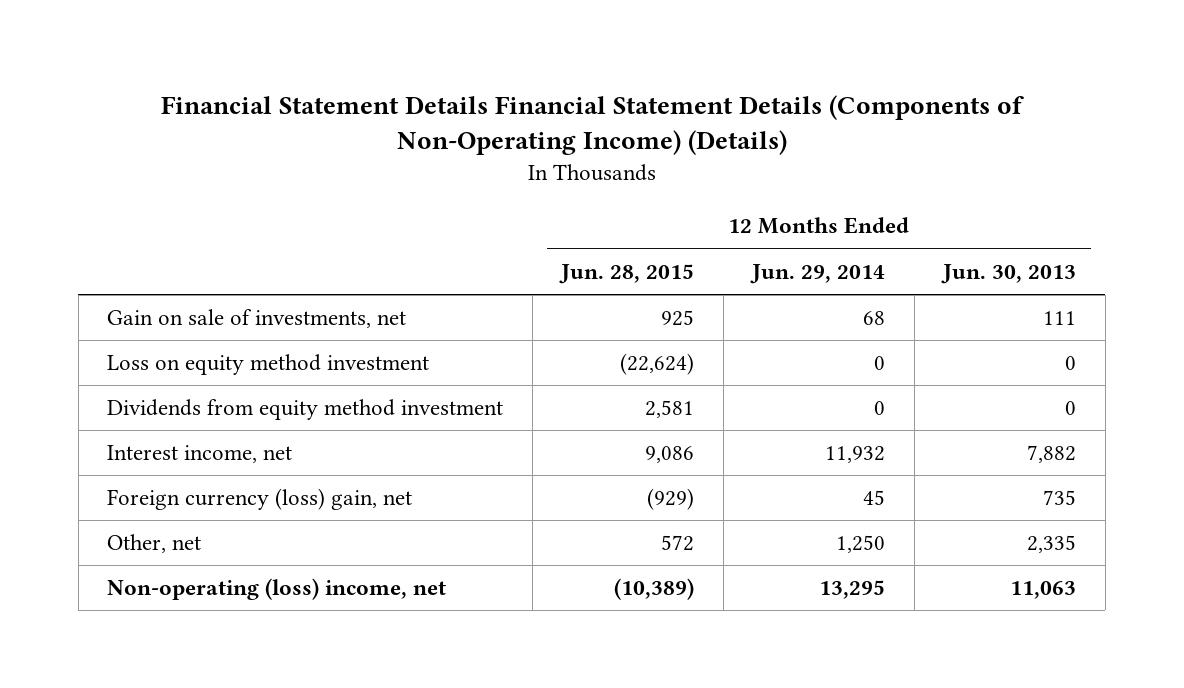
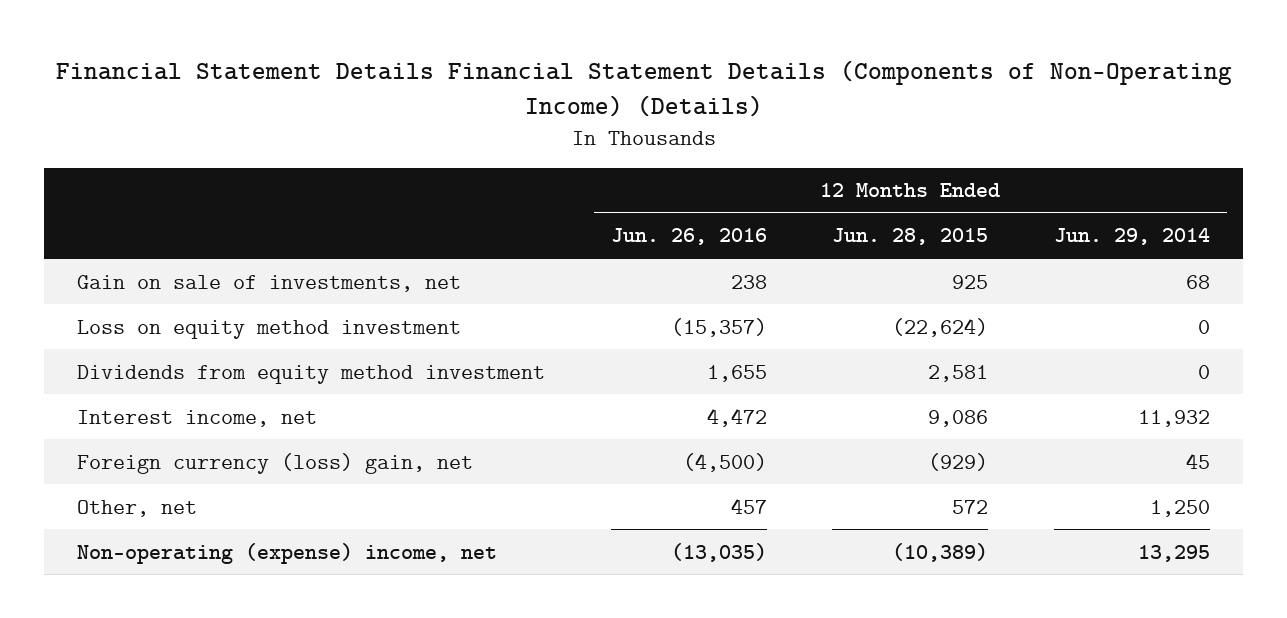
[941,263,1077,284] Jun. 30, 2013 -> none
none -> [610,228,767,246] Jun. 26, 2016
[107,578,447,601] Non-operating (loss) income, net -> [76,542,497,564] Non-operating (expense) income, net

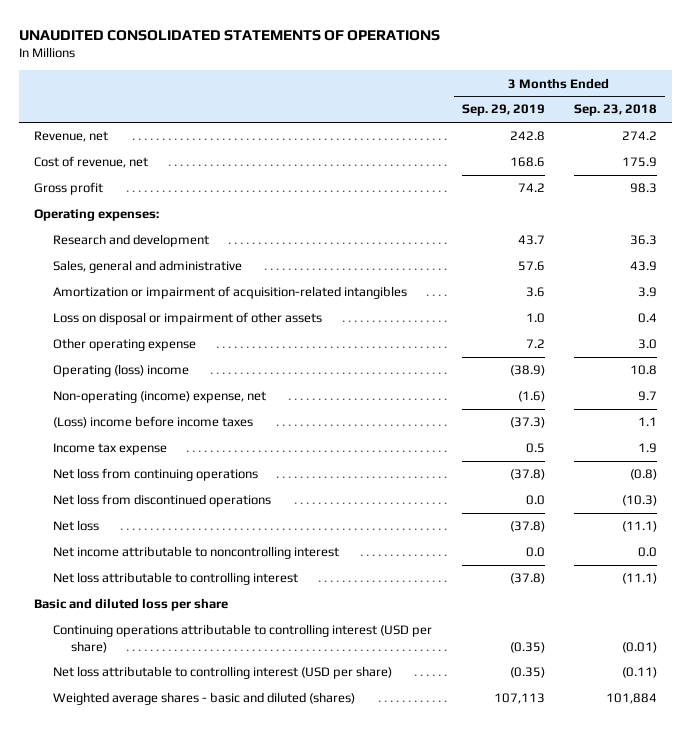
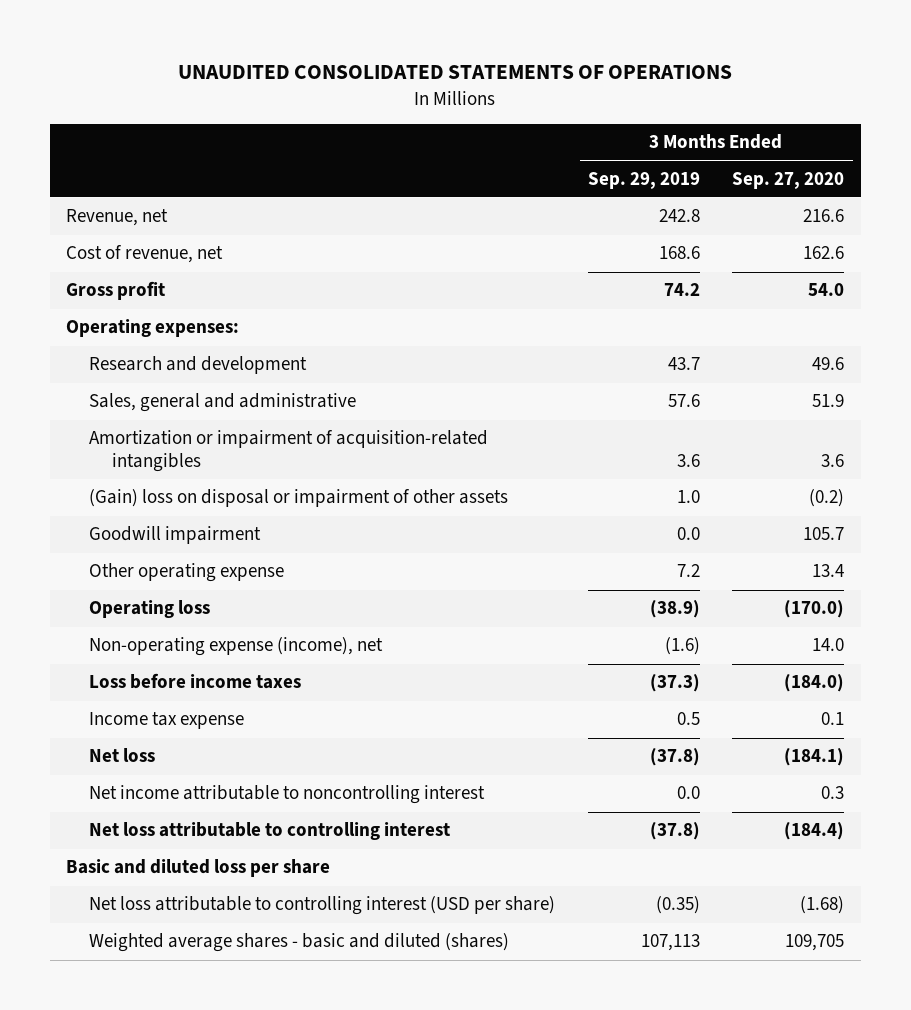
[574,104,658,117] Sep. 23, 2018 -> none
none -> [732,171,845,189] Sep. 27, 2020
[52,312,322,326] Loss on disposal or impairment of other assets -> [89,489,509,508] (Gain) loss on disposal or impairment of other assets
none -> [89,526,262,545] Goodwill impairment
[52,364,189,378] Operating (loss) income -> [89,600,211,619] Operating loss
[52,391,266,404] Non-operating (income) expense, net -> [89,637,384,657] Non-operating expense (income), net
[52,416,253,429] (Loss) income before income taxes -> [89,673,302,690] Loss before income taxes
[52,468,258,482] Net loss from continuing operations -> none
[52,494,271,508] Net loss from discontinued operations -> none
[52,624,432,653] Continuing operations attributable to controlling interest (USD per share) -> none

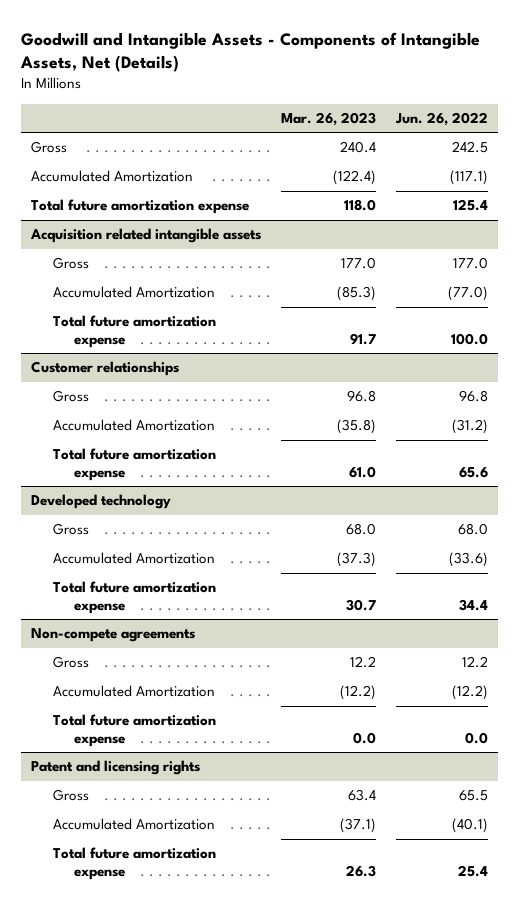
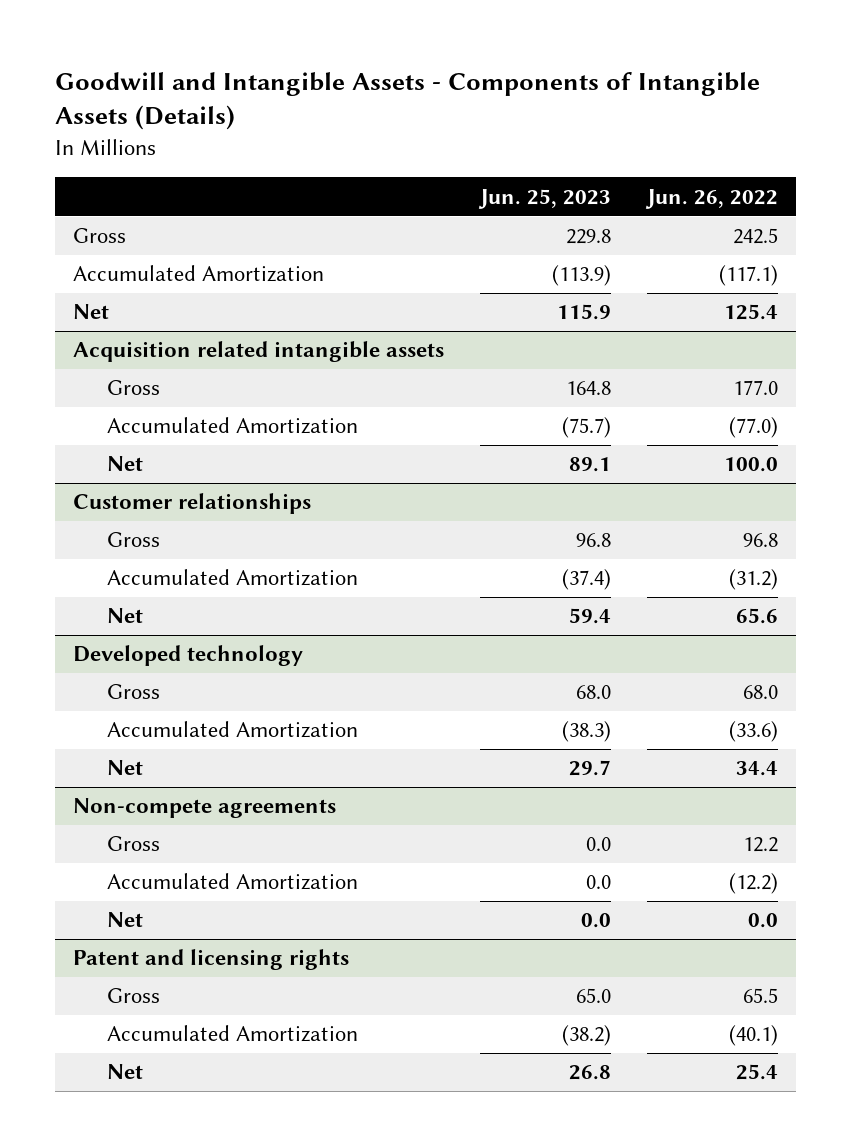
[20,31,481,73] Goodwill and Intangible Assets - Components of Intangible Assets, Net (Details) -> [54,71,760,131] Goodwill and Intangible Assets - Components of Intangible Assets (Details)
[281,111,377,126] Mar. 26, 2023 -> none
none -> [477,188,611,209] Jun. 25, 2023
[31,199,250,215] Total future amortization expense -> [72,304,109,320] Net
[52,315,216,348] Total future amortization expense -> [107,456,144,472] Net
[52,448,216,481] Total future amortization expense -> [107,608,144,624] Net
[52,581,216,614] Total future amortization expense -> [107,760,144,776] Net
[52,714,216,747] Total future amortization expense -> [107,912,144,928] Net
[52,847,216,880] Total future amortization expense -> [107,1064,144,1080] Net

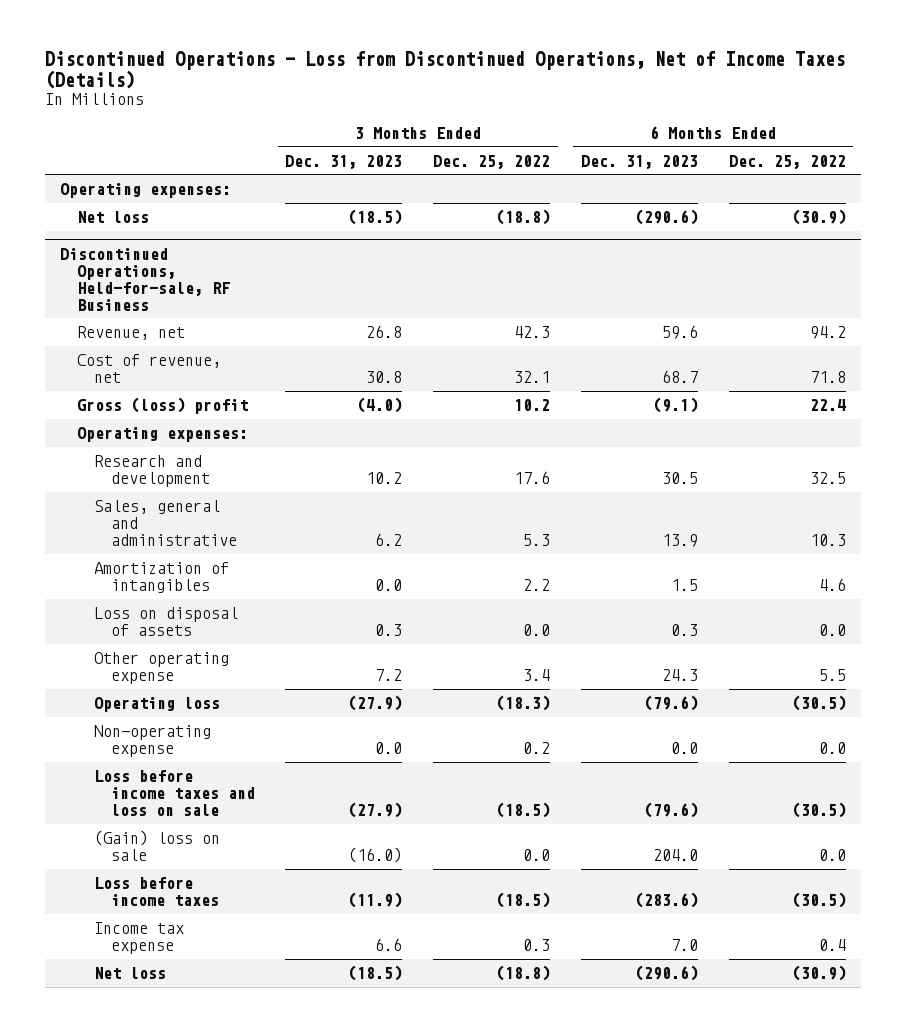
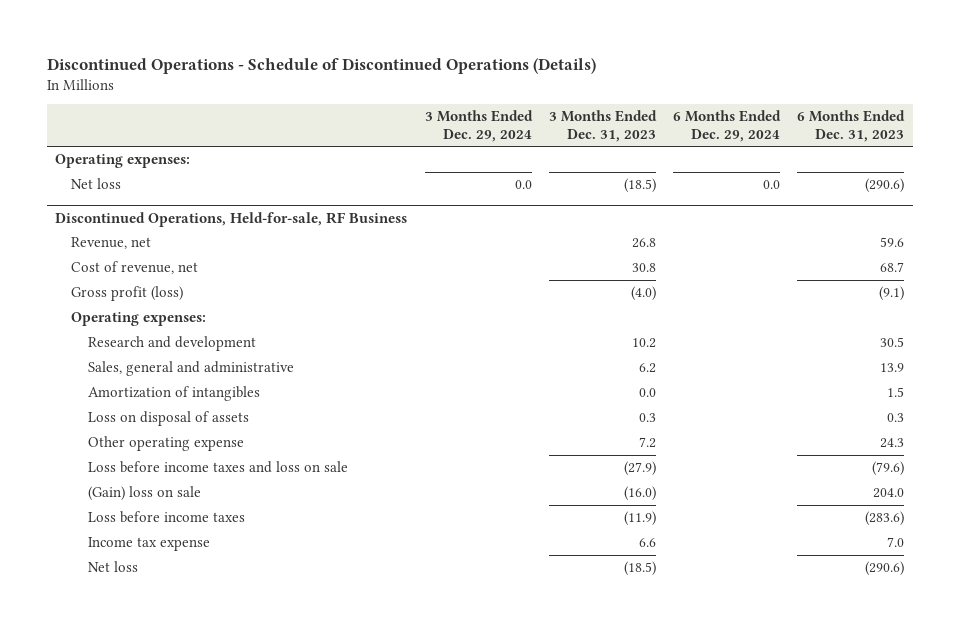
[44,50,845,89] Discontinued Operations - Loss from Discontinued Operations, Net of Income Taxes (Details) -> [46,57,596,74] Discontinued Operations - Schedule of Discontinued Operations (Details)
[433,154,551,169] Dec. 25, 2022 -> none
[728,154,846,169] Dec. 25, 2022 -> none
none -> [424,110,533,142] 3 Months Ended Dec. 29, 2024
none -> [673,110,782,142] 6 Months Ended Dec. 29, 2024
[76,397,248,415] Gross (loss) profit -> [71,286,184,302] Gross profit (loss)
[93,697,220,713] Operating loss -> none
[93,725,211,758] Non-operating expense -> none

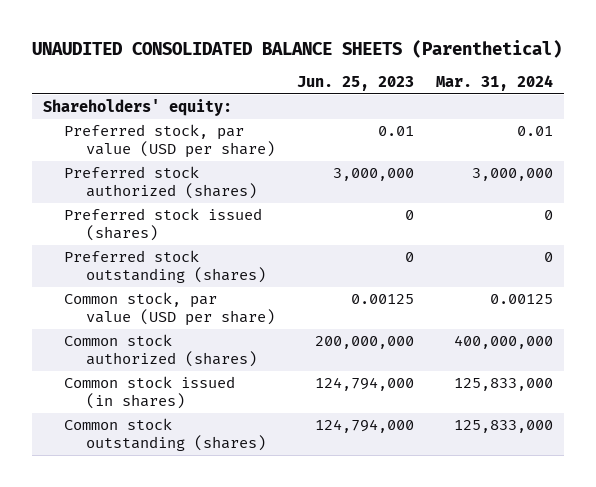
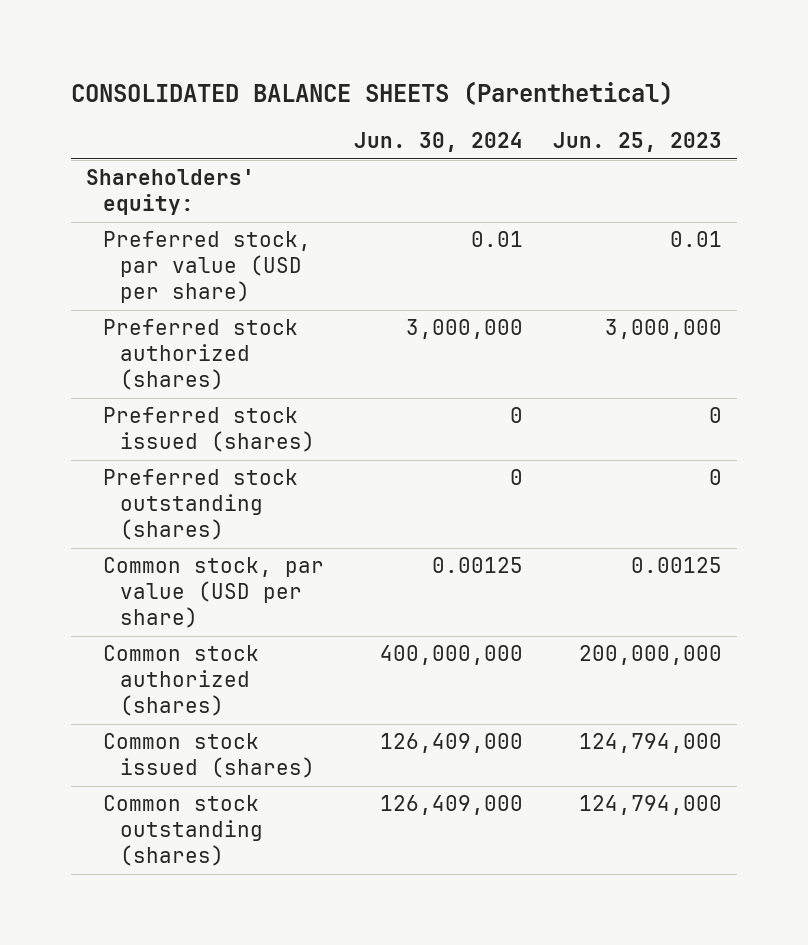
[32,40,563,59] UNAUDITED CONSOLIDATED BALANCE SHEETS (Parenthetical) -> [70,81,673,106] CONSOLIDATED BALANCE SHEETS (Parenthetical)
[435,75,553,92] Mar. 31, 2024 -> none
none -> [354,132,524,153] Jun. 30, 2024
[64,376,236,410] Common stock issued (in shares) -> [102,733,316,779] Common stock issued (shares)

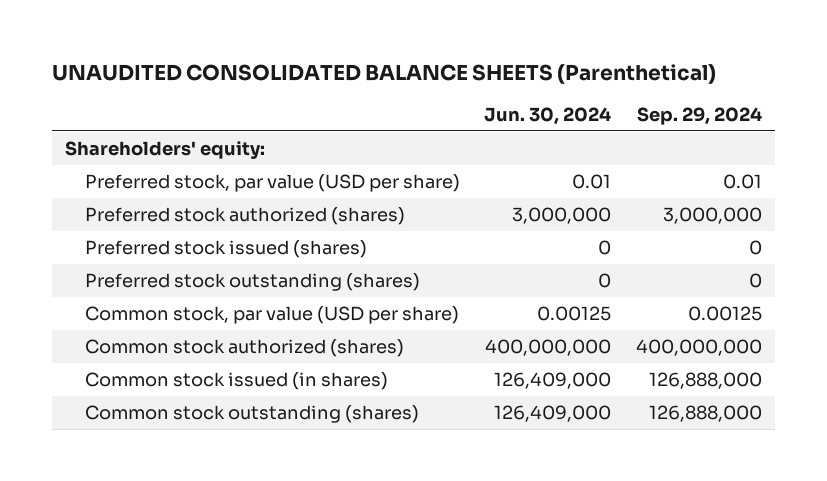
[70,81,673,106] CONSOLIDATED BALANCE SHEETS (Parenthetical) -> [52,63,717,84] UNAUDITED CONSOLIDATED BALANCE SHEETS (Parenthetical)
[553,132,723,153] Jun. 25, 2023 -> none
none -> [637,106,763,125] Sep. 29, 2024
[102,733,316,779] Common stock issued (shares) -> [84,372,388,391] Common stock issued (in shares)

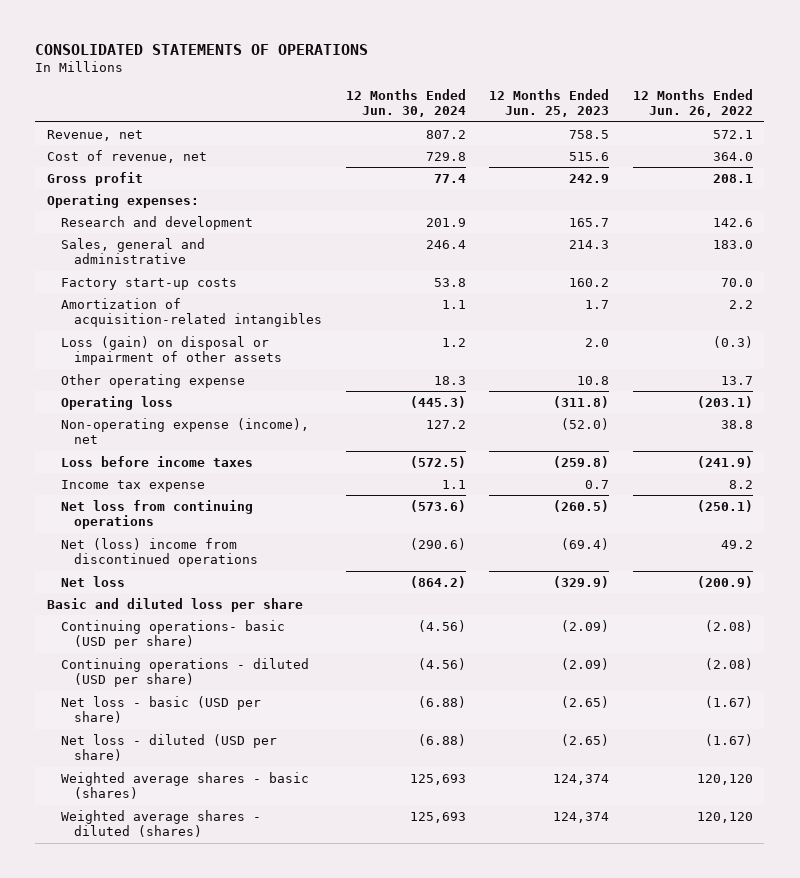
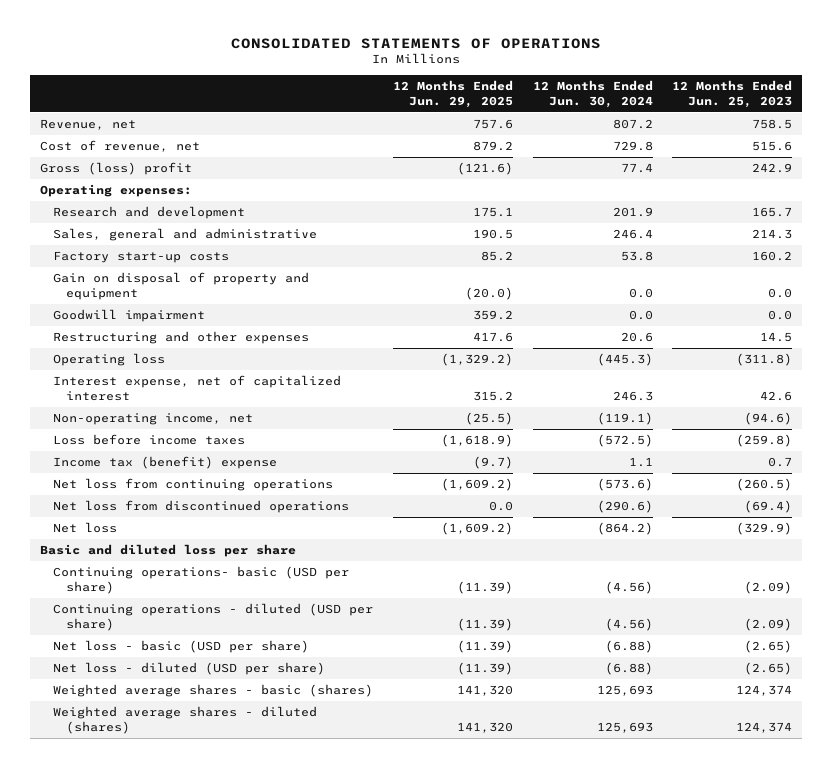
[632,88,753,118] 12 Months Ended Jun. 26, 2022 -> none
none -> [392,80,513,108] 12 Months Ended Jun. 29, 2025
[47,171,144,186] Gross profit -> [39,162,192,176] Gross (loss) profit
[60,297,323,328] Amortization of acquisition-related intangibles -> none
[60,335,283,366] Loss (gain) on disposal or impairment of other assets -> none
[60,373,245,388] Other operating expense -> none
none -> [52,272,309,300] Gain on disposal of property and equipment
none -> [52,309,205,323] Goodwill impairment
none -> [52,331,309,345] Restructuring and other expenses
none -> [52,375,341,401] Interest expense, net of capitalized interest
[60,417,309,445] Non-operating expense (income), net -> [52,413,253,426] Non-operating income, net
[425,419,466,429] 127.2 -> [596,412,653,426] (119.1)
[561,417,610,430] (52.0) -> [744,412,793,426] (94.6)
[60,479,205,492] Income tax expense -> [52,456,277,470] Income tax (benefit) expense
[60,537,259,568] Net (loss) income from discontinued operations -> [52,500,349,514] Net loss from discontinued operations

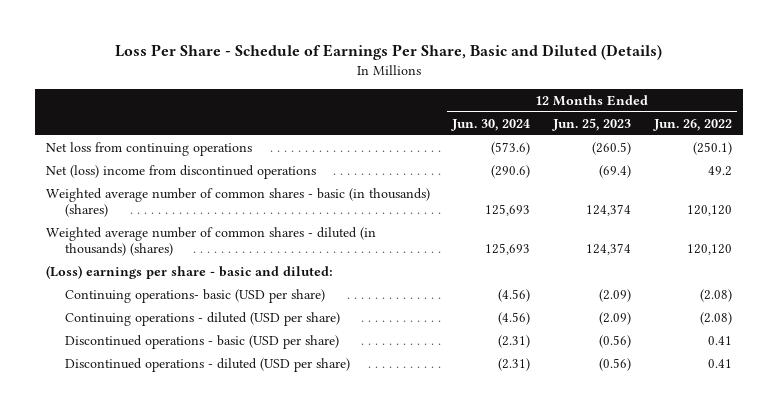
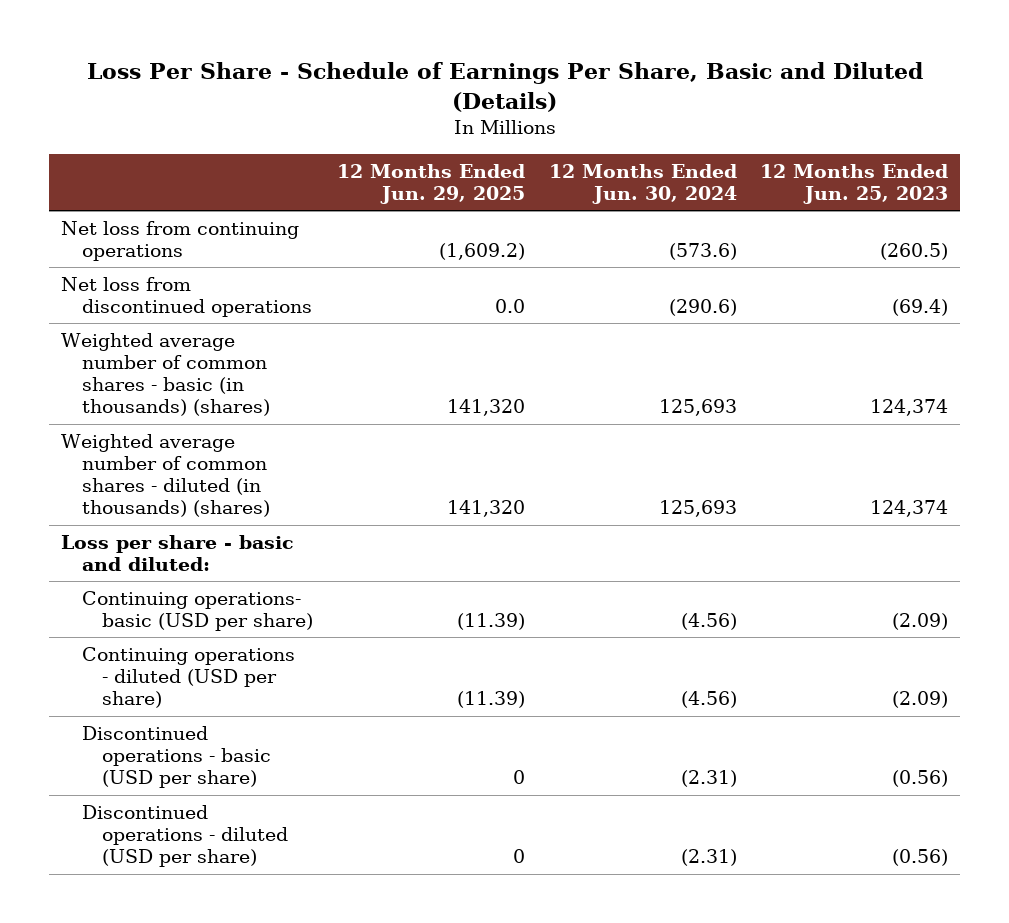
[652,118,732,131] Jun. 26, 2022 -> none
none -> [337,163,526,204] 12 Months Ended Jun. 29, 2025
[45,165,316,180] Net (loss) income from discontinued operations -> [61,277,312,318] Net loss from discontinued operations
[45,265,333,280] (Loss) earnings per share - basic and diluted: -> [61,535,295,572] Loss per share - basic and diluted:

